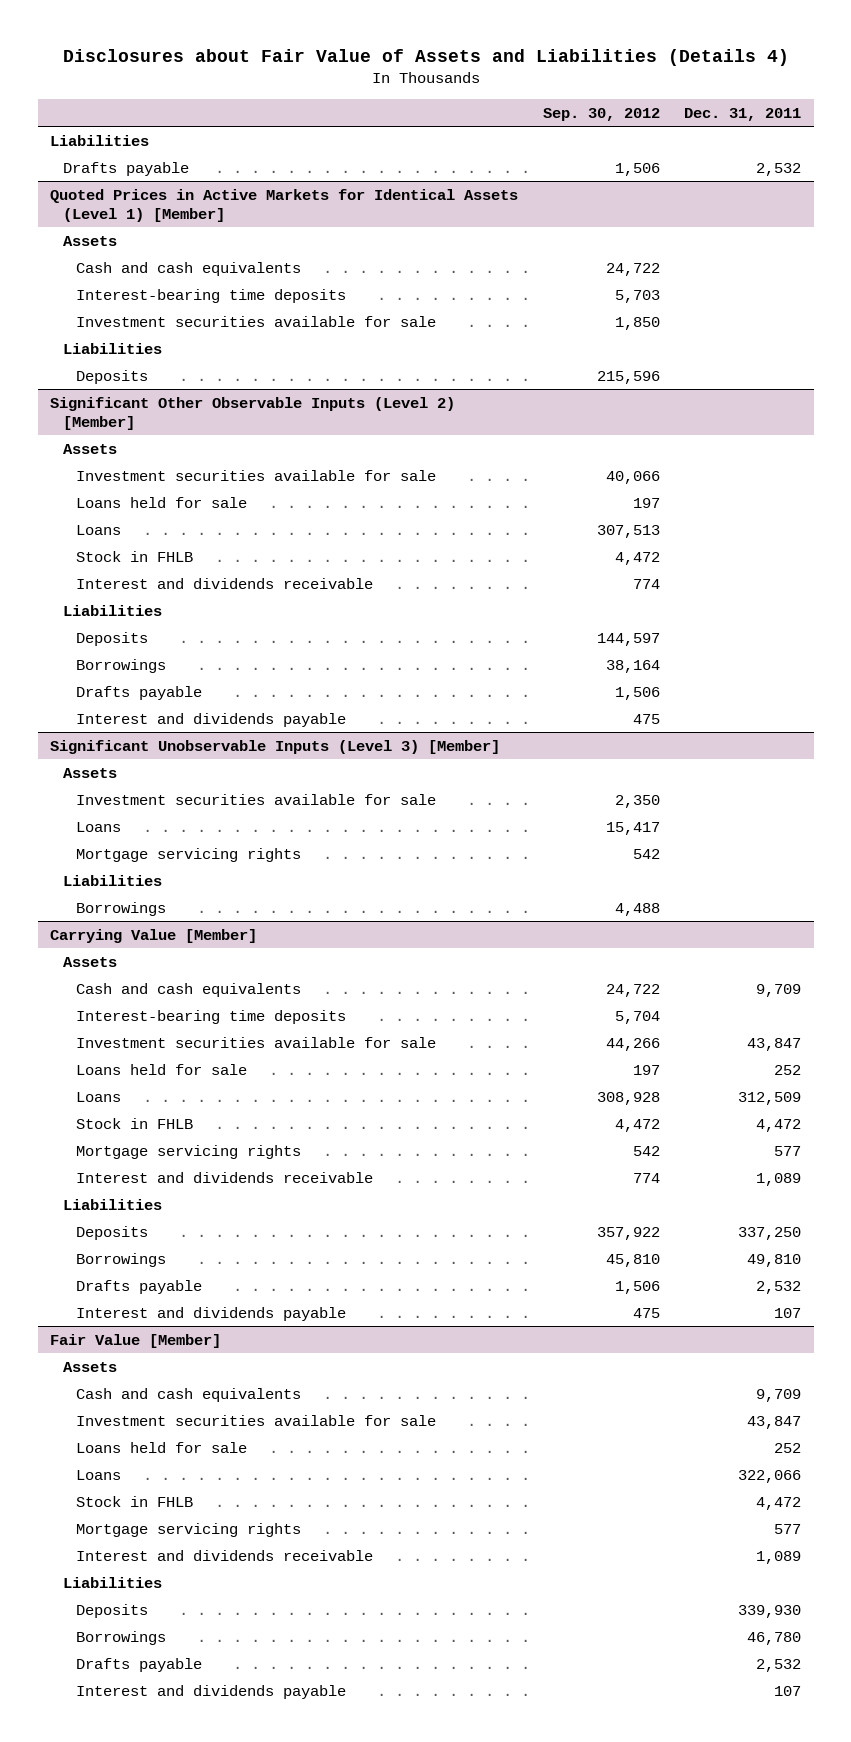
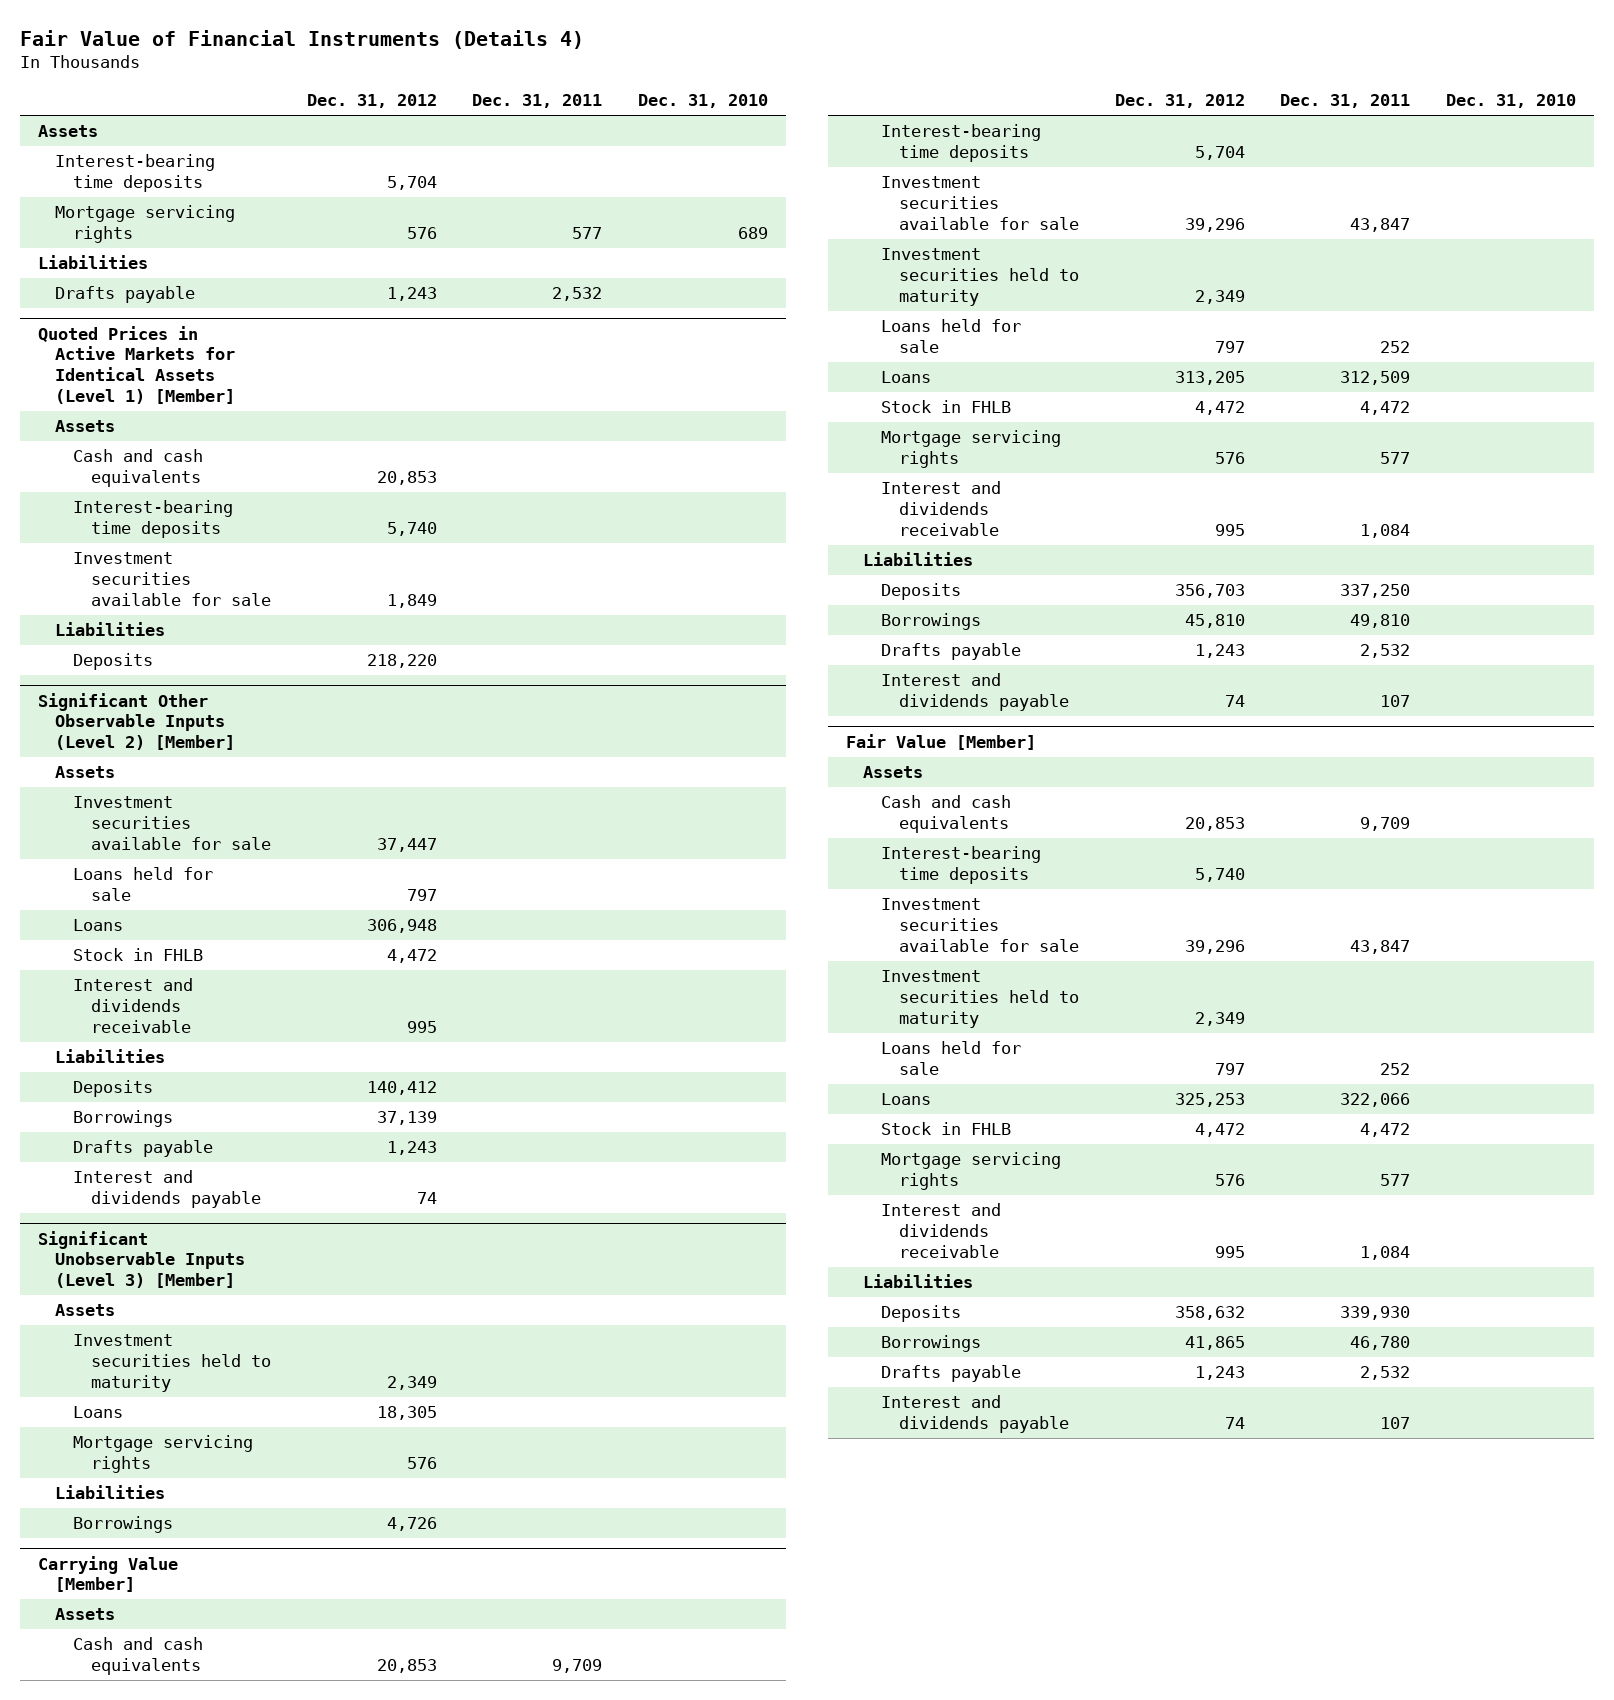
[62,48,789,66] Disclosures about Fair Value of Assets and Liabilities (Details 4) -> [19,29,584,49] Fair Value of Financial Instruments (Details 4)
[542,107,660,121] Sep. 30, 2012 -> none
none -> [306,94,437,109] Dec. 31, 2012
none -> [637,94,768,109] Dec. 31, 2010
none -> [37,125,98,138] Assets
none -> [55,154,216,192] Interest-bearing time deposits
none -> [55,205,236,243] Mortgage servicing rights
[75,793,436,805] Investment securities available for sale -> none
none -> [73,1334,271,1392] Investment securities held to maturity
none -> [881,248,1079,306] Investment securities held to maturity
[756,1172,802,1186] 1,089 -> [1360,523,1411,538] 1,084
none -> [881,846,1042,884] Interest-bearing time deposits
none -> [881,970,1079,1028] Investment securities held to maturity
[756,1550,802,1564] 1,089 -> [1360,1245,1411,1260] 1,084

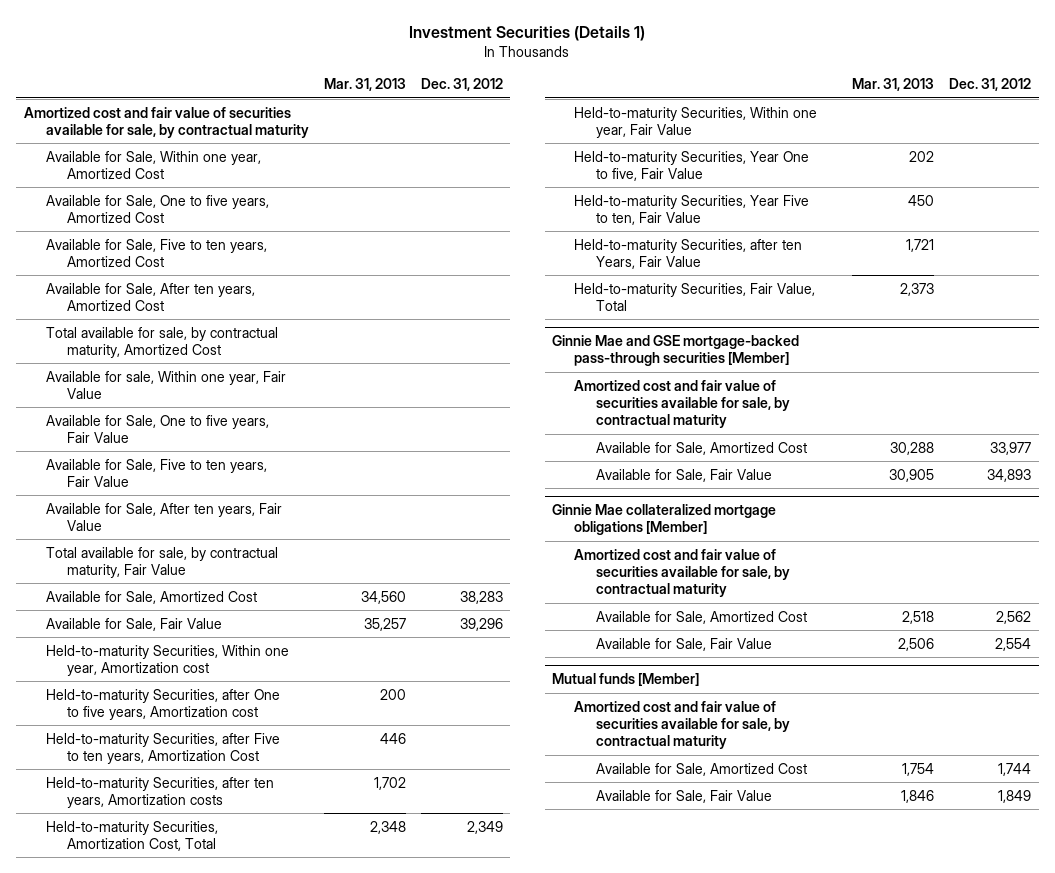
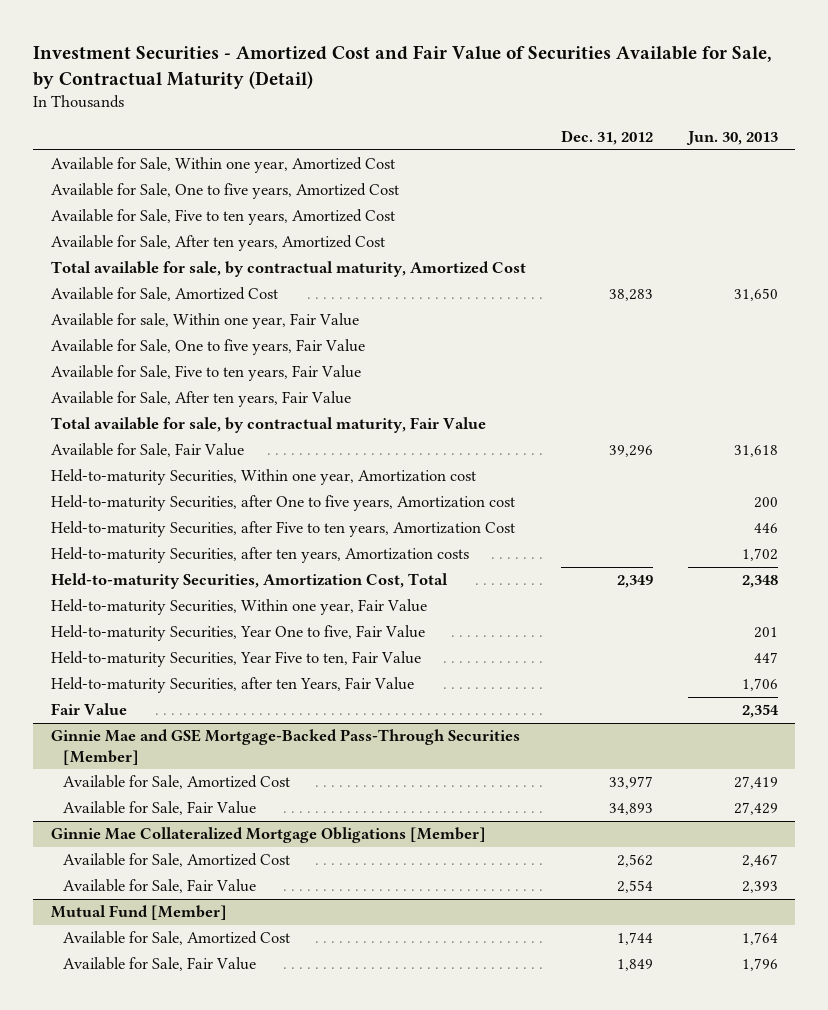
[409,25,646,41] Investment Securities (Details 1) -> [33,44,773,89] Investment Securities - Amortized Cost and Fair Value of Securities Available for Sale, by Contractual Maturity (Detail)
[323,78,406,92] Mar. 31, 2013 -> none
none -> [685,131,778,146] Jun. 30, 2013
[23,106,309,138] Amortized cost and fair value of securities available for sale, by contractual maturity -> none
[45,590,257,604] Available for Sale, Amortized Cost -> [50,287,278,302] Available for Sale, Amortized Cost
[573,282,815,311] Held-to-maturity Securities, Fair Value, Total -> none
[573,379,790,429] Amortized cost and fair value of securities available for sale, by contractual maturity -> none
none -> [50,703,127,716] Fair Value
[552,335,800,367] Ginnie Mae and GSE mortgage-backed pass-through securities [Member] -> [50,729,520,765] Ginnie Mae and GSE Mortgage-Backed Pass-Through Securities [Member]
[573,548,790,598] Amortized cost and fair value of securities available for sale, by contractual maturity -> none
[552,504,777,536] Ginnie Mae collateralized mortgage obligations [Member] -> [50,827,486,844] Ginnie Mae Collateralized Mortgage Obligations [Member]
[573,700,790,750] Amortized cost and fair value of securities available for sale, by contractual maturity -> none
[552,673,700,687] Mutual funds [Member] -> [50,905,227,921] Mutual Fund [Member]

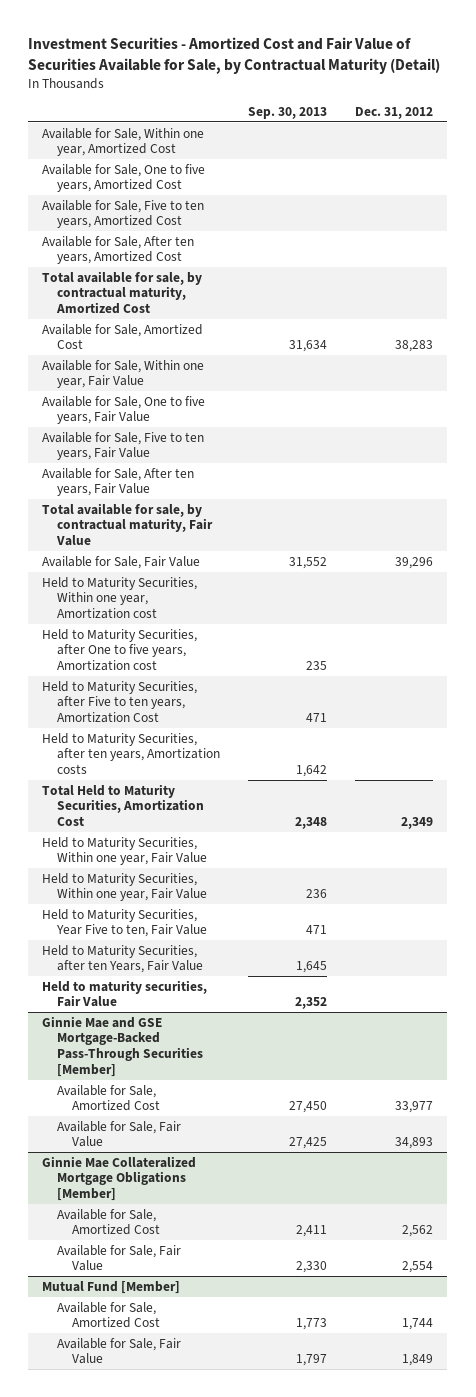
[685,131,778,146] Jun. 30, 2013 -> none
none -> [248,106,328,119] Sep. 30, 2013
[50,313,359,330] Available for sale, Within one year, Fair Value -> [42,359,205,389] Available for Sale, Within one year, Fair Value
[50,469,476,486] Held-to-maturity Securities, Within one year, Amortization cost -> [42,576,198,620] Held to Maturity Securities, Within one year, Amortization cost
[50,495,515,512] Held-to-maturity Securities, after One to five years, Amortization cost -> [42,628,198,672] Held to Maturity Securities, after One to five years, Amortization cost
[50,521,515,538] Held-to-maturity Securities, after Five to ten years, Amortization Cost -> [42,680,198,724] Held to Maturity Securities, after Five to ten years, Amortization Cost
[50,547,469,564] Held-to-maturity Securities, after ten years, Amortization costs -> [42,732,221,775] Held to Maturity Securities, after ten years, Amortization costs
[50,573,448,590] Held-to-maturity Securities, Amortization Cost, Total -> [42,783,205,827] Total Held to Maturity Securities, Amortization Cost
[50,599,427,616] Held-to-maturity Securities, Within one year, Fair Value -> [42,836,208,866] Held to Maturity Securities, Within one year, Fair Value
[50,625,425,642] Held-to-maturity Securities, Year One to five, Fair Value -> [42,872,208,902] Held to Maturity Securities, Within one year, Fair Value
[50,651,421,668] Held-to-maturity Securities, Year Five to ten, Fair Value -> [42,908,208,938] Held to Maturity Securities, Year Five to ten, Fair Value
[50,677,414,694] Held-to-maturity Securities, after ten Years, Fair Value -> [42,944,204,974] Held to Maturity Securities, after ten Years, Fair Value
[50,703,127,716] Fair Value -> [42,979,208,1008] Held to maturity securities, Fair Value

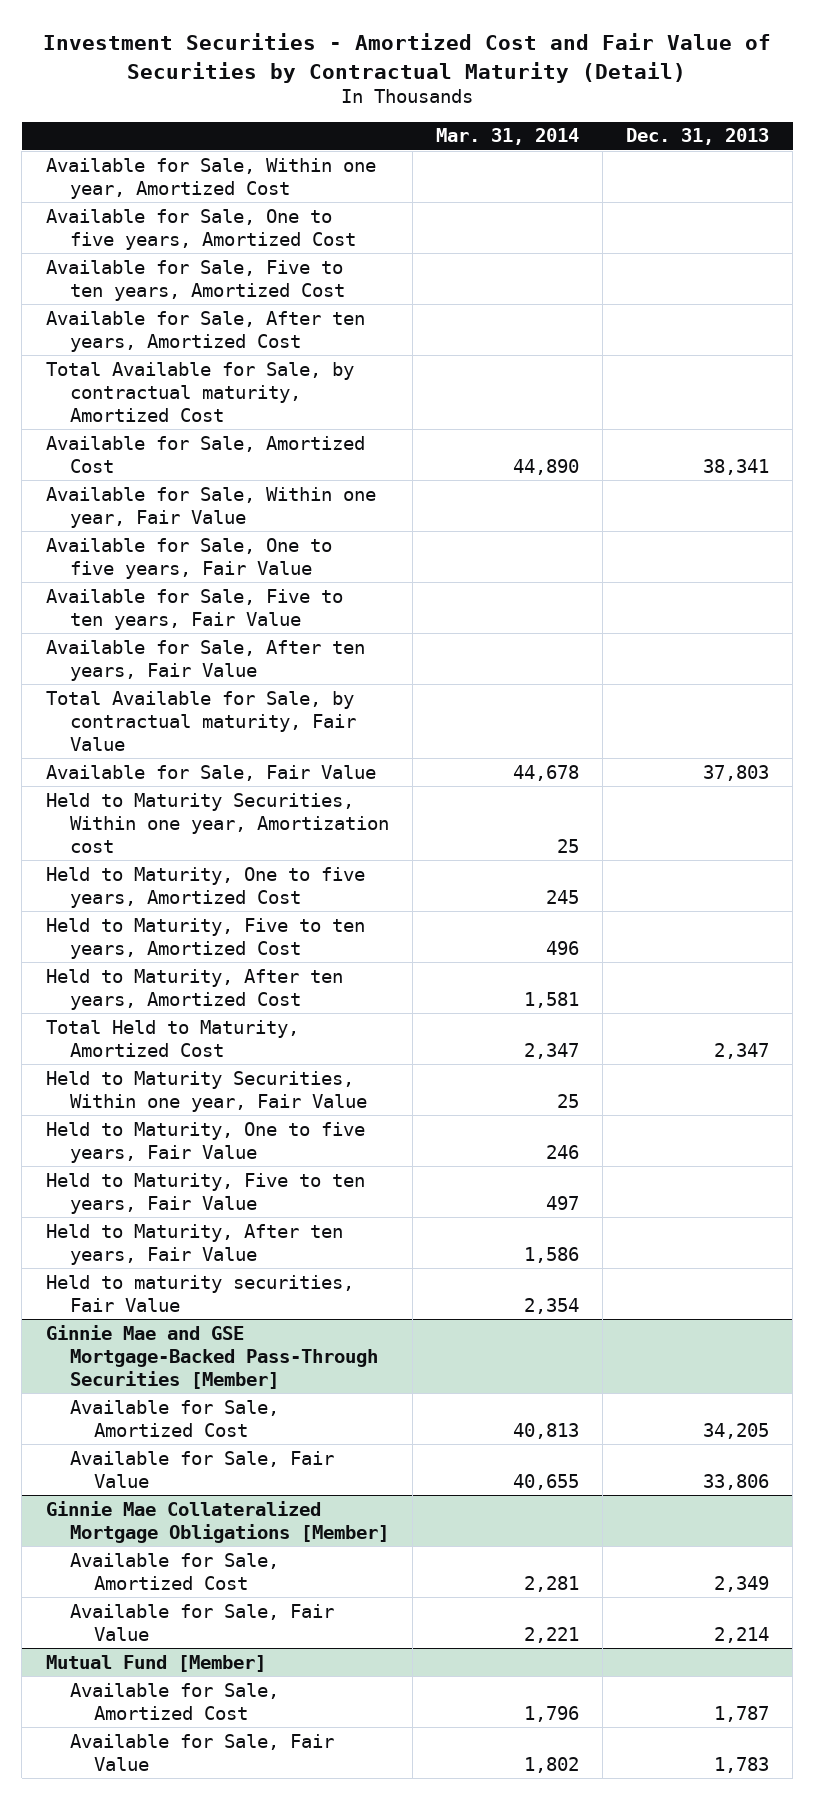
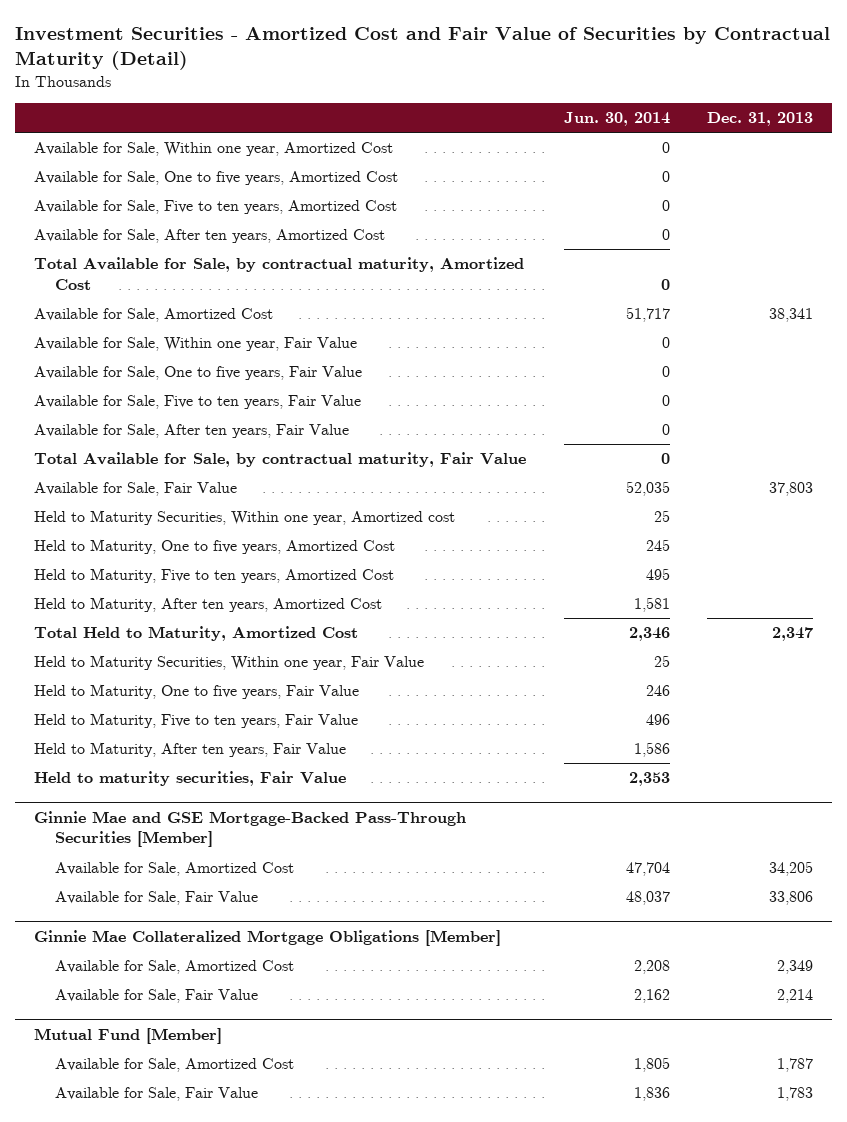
[435,128,579,146] Mar. 31, 2014 -> none
none -> [563,112,670,127] Jun. 30, 2014
[45,792,389,853] Held to Maturity Securities, Within one year, Amortization cost -> [34,510,456,526] Held to Maturity Securities, Within one year, Amortized cost

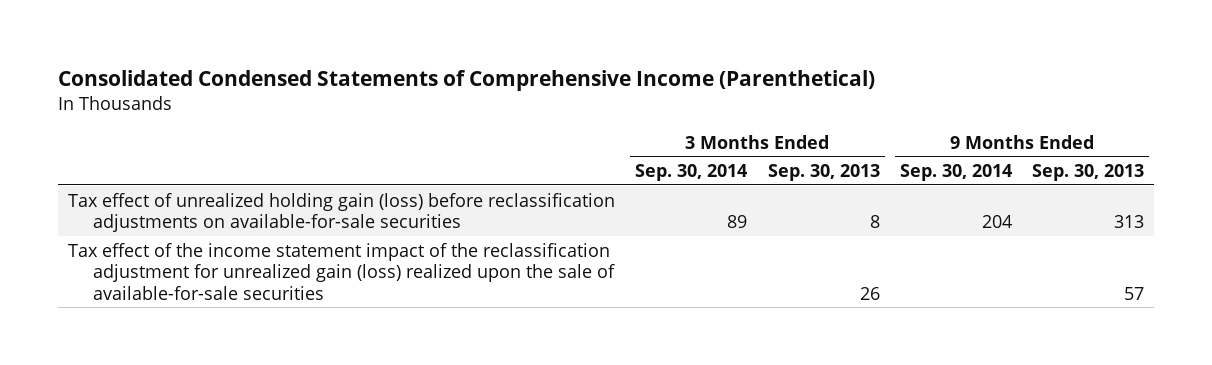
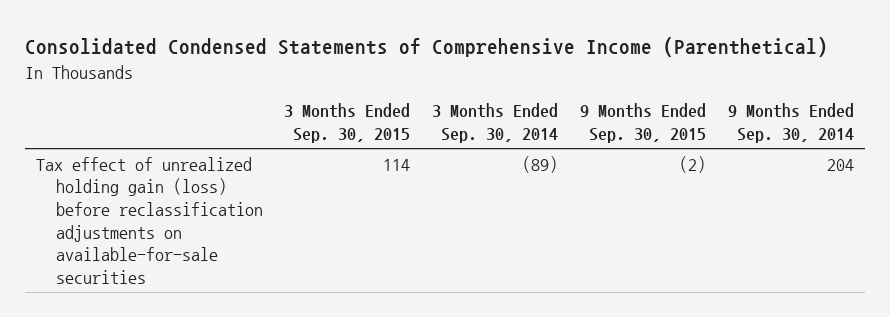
[767,163,880,181] Sep. 30, 2013 -> none
[1032,163,1145,181] Sep. 30, 2013 -> none
none -> [284,103,411,144] 3 Months Ended Sep. 30, 2015
none -> [580,103,707,144] 9 Months Ended Sep. 30, 2015
[67,242,615,300] Tax effect of the income statement impact of the reclassification adjustment for unrealized gain (loss) realized upon the sale of available-for-sale securities -> none
[727,215,748,229] 89 -> [522,155,559,173] (89)

